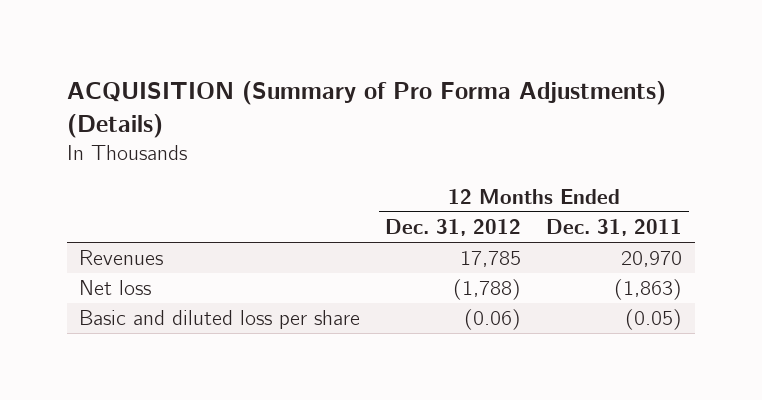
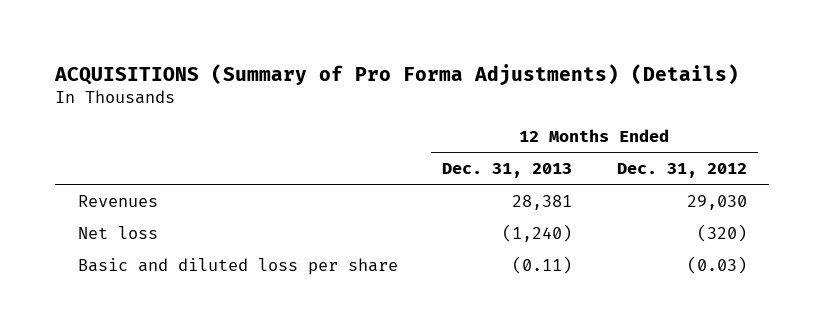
[66,81,666,139] ACQUISITION (Summary of Pro Forma Adjustments) (Details) -> [54,64,740,87] ACQUISITIONS (Summary of Pro Forma Adjustments) (Details)
[546,219,683,237] Dec. 31, 2011 -> none
none -> [442,162,573,178] Dec. 31, 2013
[460,251,522,268] 17,785 -> [686,194,747,210] 29,030
[453,279,522,301] (1,788) -> [696,223,747,242] (320)
[464,309,522,331] (0.06) -> [686,255,747,274] (0.03)

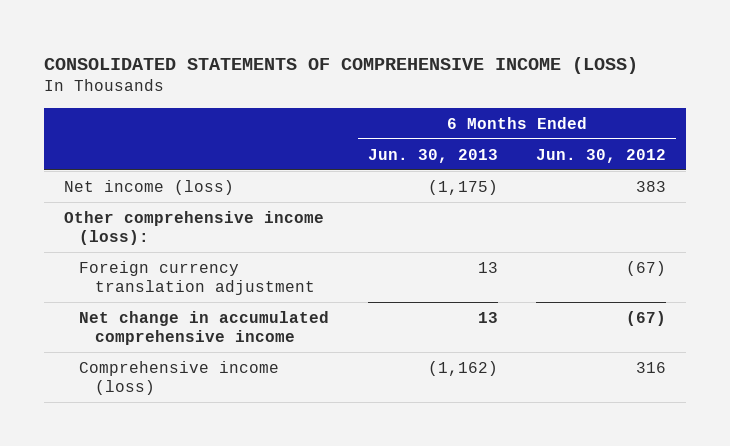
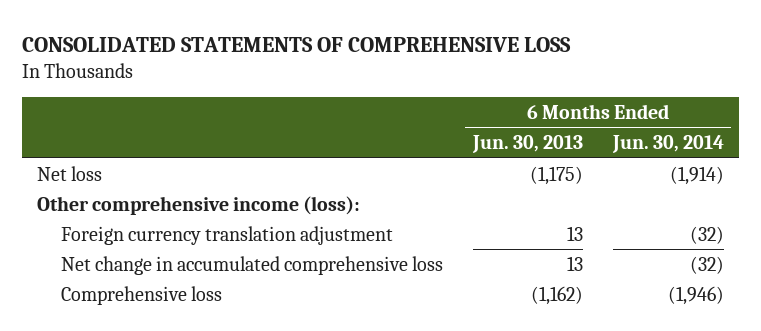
[44,56,639,74] CONSOLIDATED STATEMENTS OF COMPREHENSIVE INCOME (LOSS) -> [21,36,571,52] CONSOLIDATED STATEMENTS OF COMPREHENSIVE LOSS
[536,148,667,163] Jun. 30, 2012 -> none
none -> [611,135,724,154] Jun. 30, 2014
[63,179,234,195] Net income (loss) -> [36,165,102,181] Net loss
[79,310,330,345] Net change in accumulated comprehensive income -> [60,255,443,275] Net change in accumulated comprehensive loss
[79,360,280,395] Comprehensive income (loss) -> [60,285,222,305] Comprehensive loss

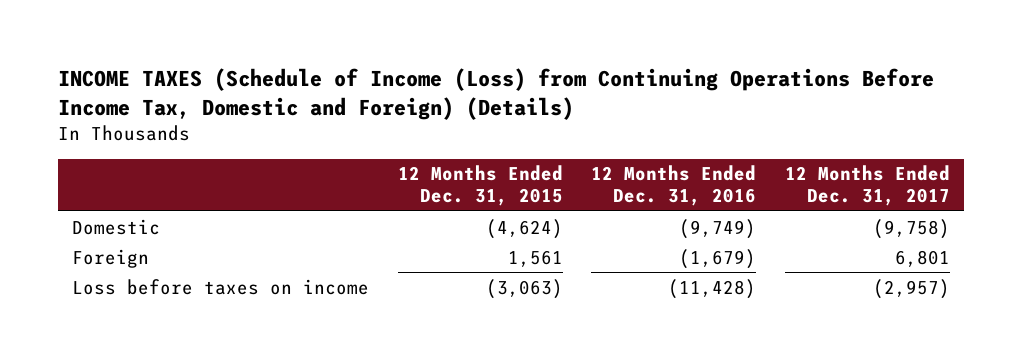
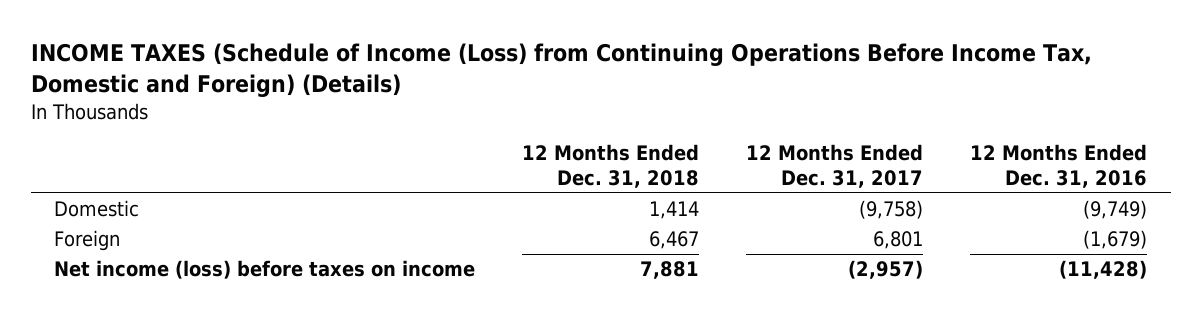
[397,165,563,207] 12 Months Ended Dec. 31, 2015 -> none
none -> [522,144,700,188] 12 Months Ended Dec. 31, 2018
[71,278,369,295] Loss before taxes on income -> [54,260,476,280] Net income (loss) before taxes on income

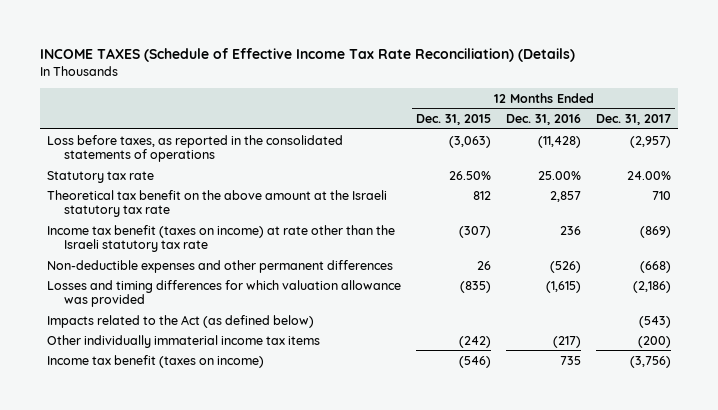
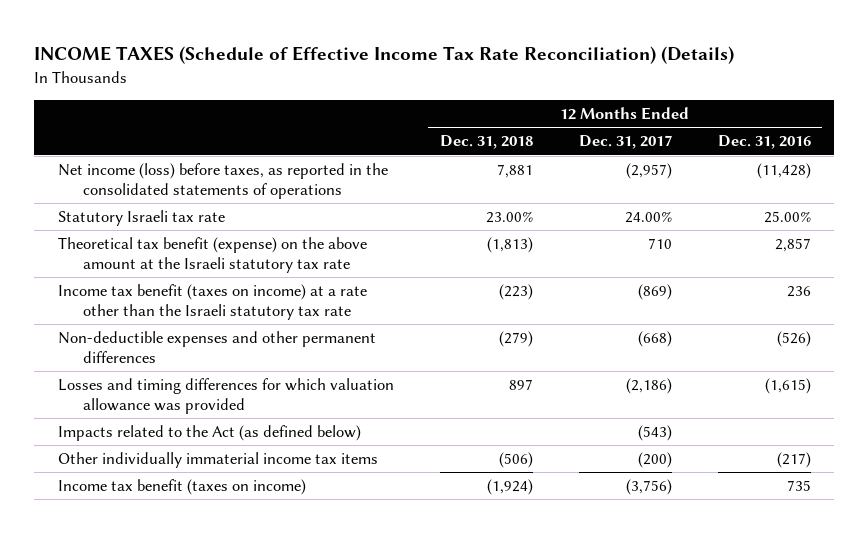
[416,114,492,126] Dec. 31, 2015 -> none
none -> [439,135,533,150] Dec. 31, 2018
[47,134,344,162] Loss before taxes, as reported in the consolidated statements of operations -> [57,163,388,200] Net income (loss) before taxes, as reported in the consolidated statements of operations
[47,170,155,183] Statutory tax rate -> [57,210,225,227] Statutory Israeli tax rate
[47,189,388,217] Theoretical tax benefit on the above amount at the Israeli statutory tax rate -> [57,237,367,274] Theoretical tax benefit (expense) on the above amount at the Israeli statutory tax rate
[47,224,396,252] Income tax benefit (taxes on income) at rate other than the Israeli statutory tax rate -> [57,284,367,321] Income tax benefit (taxes on income) at a rate other than the Israeli statutory tax rate

